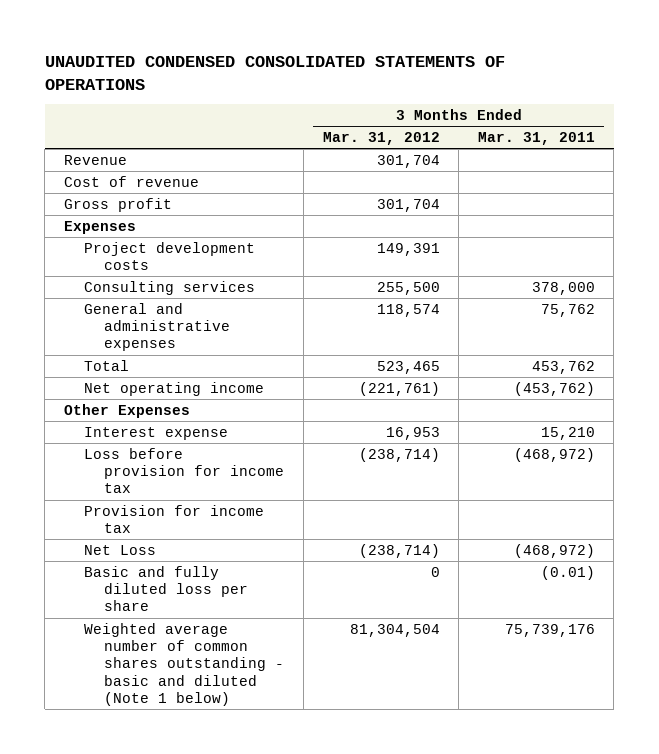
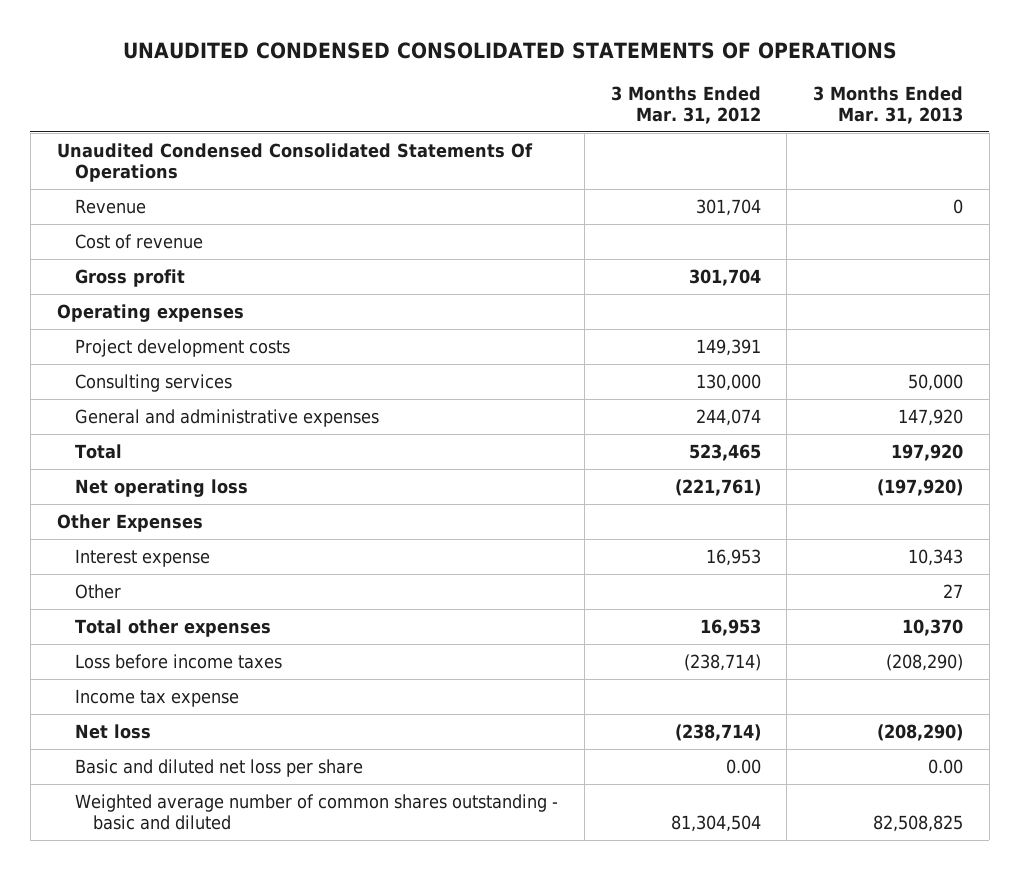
[477,132,595,146] Mar. 31, 2011 -> none
none -> [813,85,964,124] 3 Months Ended Mar. 31, 2013
none -> [56,142,533,182] Unaudited Condensed Consolidated Statements Of Operations
[63,220,136,234] Expenses -> [56,303,244,322] Operating expenses
[376,281,440,295] 255,500 -> [695,373,761,391] 130,000
[376,303,440,317] 118,574 -> [695,408,761,426] 244,074
[84,381,265,396] Net operating income -> [75,478,249,497] Net operating loss
none -> [75,583,122,599] Other
none -> [75,618,272,637] Total other expenses
[84,447,285,494] Loss before provision for income tax -> [75,653,283,669] Loss before income taxes
[84,504,265,534] Provision for income tax -> [75,688,240,707] Income tax expense
[84,544,157,555] Net Loss -> [75,723,152,739] Net loss
[84,565,249,612] Basic and fully diluted loss per share -> [75,758,364,777] Basic and diluted net loss per share
[430,566,440,577] 0 -> [725,758,761,774] 0.00
[84,622,285,707] Weighted average number of common shares outstanding - basic and diluted (Note 1 below) -> [75,793,559,830] Weighted average number of common shares outstanding - basic and diluted

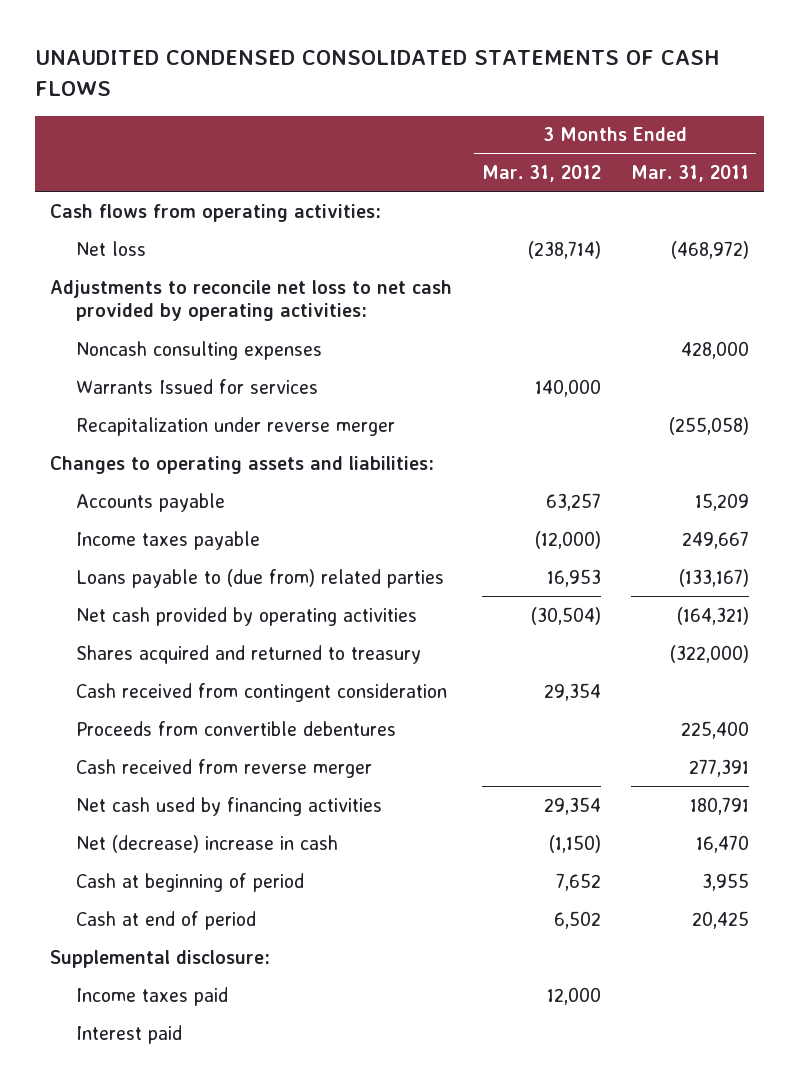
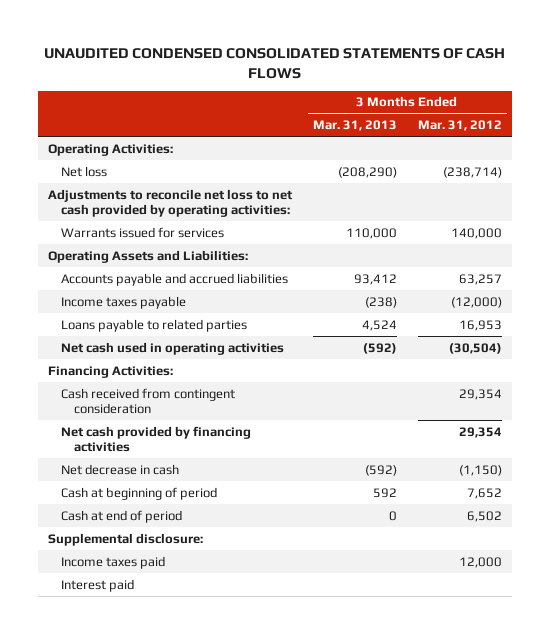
[630,165,749,183] Mar. 31, 2011 -> none
none -> [312,119,397,131] Mar. 31, 2013
[49,203,381,222] Cash flows from operating activities: -> [48,143,174,156] Operating Activities:
[75,340,322,360] Noncash consulting expenses -> none
[75,416,395,436] Recapitalization under reverse merger -> none
[75,378,318,394] Warrants Issued for services -> [61,226,225,238] Warrants issued for services
[49,455,434,474] Changes to operating assets and liabilities: -> [48,249,249,263] Operating Assets and Liabilities:
[75,492,225,512] Accounts payable -> [61,272,289,286] Accounts payable and accrued liabilities
[75,644,421,664] Shares acquired and returned to treasury -> none
[75,568,444,588] Loans payable to (due from) related parties -> [61,318,248,332] Loans payable to related parties
[75,606,417,626] Net cash provided by operating activities -> [61,341,285,355] Net cash used in operating activities
none -> [48,365,174,378] Financing Activities:
[75,720,396,736] Proceeds from convertible debentures -> none
[75,758,372,778] Cash received from reverse merger -> none
[75,796,382,816] Net cash used by financing activities -> [61,425,252,452] Net cash provided by financing activities
[75,834,338,853] Net (decrease) increase in cash -> [61,463,180,475] Net decrease in cash

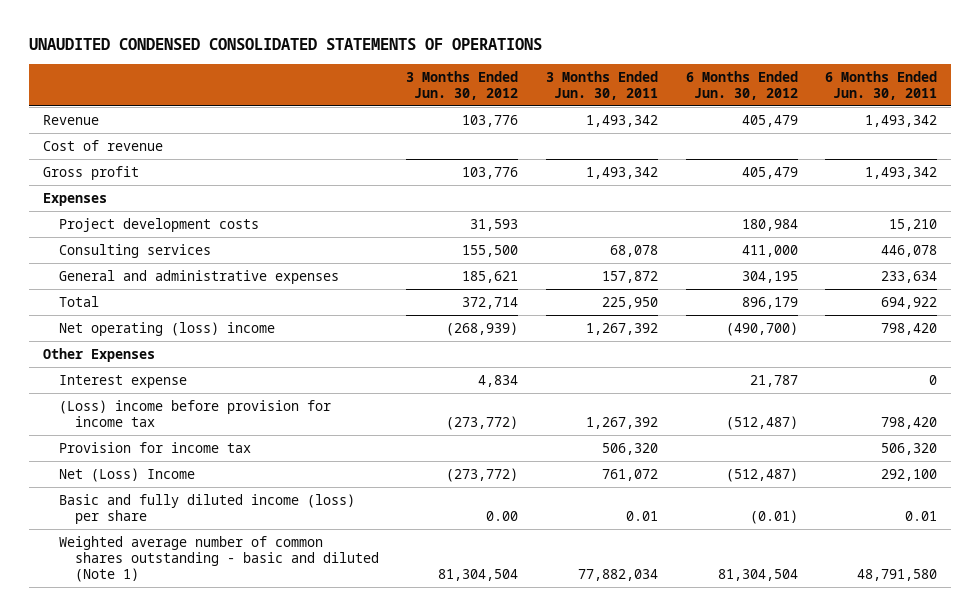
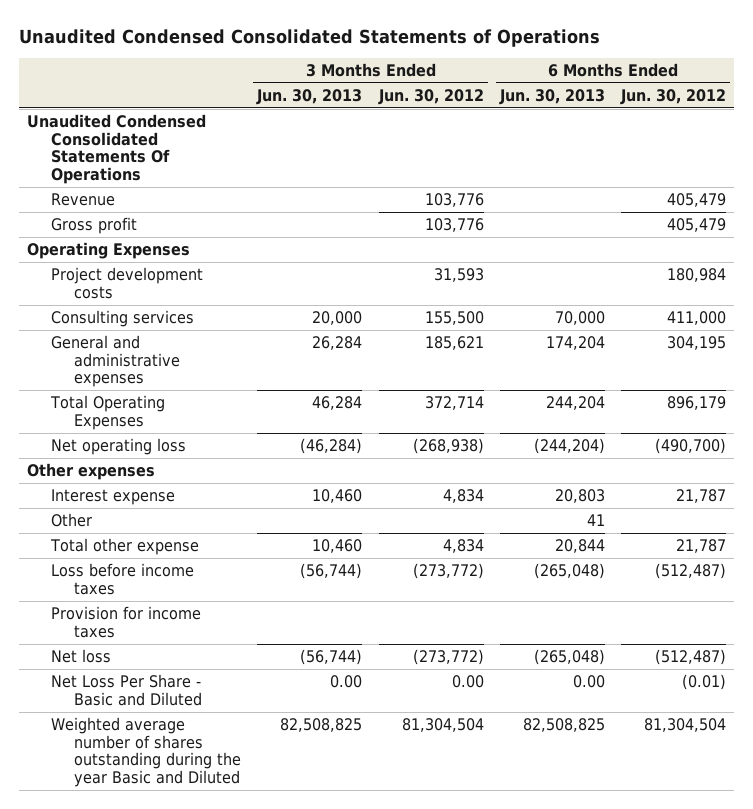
[29,38,543,51] UNAUDITED CONDENSED CONSOLIDATED STATEMENTS OF OPERATIONS -> [18,28,600,47] Unaudited Condensed Consolidated Statements of Operations
[546,70,659,100] 3 Months Ended Jun. 30, 2011 -> none
[825,70,938,100] 6 Months Ended Jun. 30, 2011 -> none
none -> [256,88,363,105] Jun. 30, 2013
none -> [498,88,605,105] Jun. 30, 2013
none -> [26,114,206,185] Unaudited Condensed Consolidated Statements Of Operations
[43,139,164,151] Cost of revenue -> none
[43,192,108,206] Expenses -> [26,242,190,260] Operating Expenses
[58,295,99,307] Total -> [49,395,165,430] Total Operating Expenses
[58,321,275,336] Net operating (loss) income -> [50,438,186,456] Net operating loss
[446,321,519,336] (268,939) -> [412,438,484,455] (268,938)
[43,347,156,362] Other Expenses -> [26,463,155,481] Other expenses
none -> [50,513,92,528] Other
none -> [49,538,199,556] Total other expense
[58,399,331,427] (Loss) income before provision for income tax -> [50,563,194,595] Loss before income taxes
[58,441,251,453] Provision for income tax -> [50,606,201,638] Provision for income taxes
[58,467,195,482] Net (Loss) Income -> [50,649,111,664] Net loss
[58,493,355,524] Basic and fully diluted income (loss) per share -> [50,674,203,706] Net Loss Per Share - Basic and Diluted
[58,535,379,582] Weighted average number of common shares outstanding - basic and diluted (Note 1) -> [50,717,242,788] Weighted average number of shares outstanding during the year Basic and Diluted

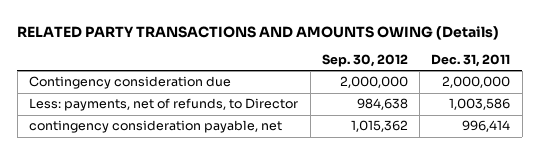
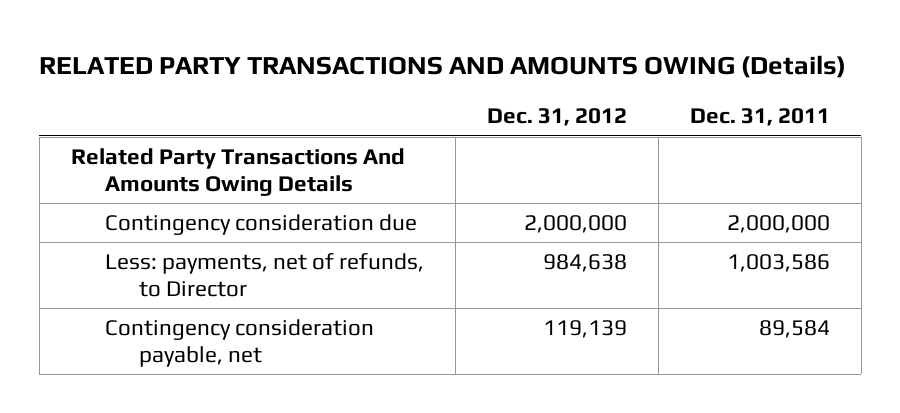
[321,54,408,68] Sep. 30, 2012 -> none
none -> [486,108,627,127] Dec. 31, 2012
none -> [70,147,405,196] Related Party Transactions And Amounts Owing Details
[29,120,283,134] contingency consideration payable, net -> [104,318,374,367] Contingency consideration payable, net
[462,120,511,133] 996,414 -> [758,319,830,338] 89,584

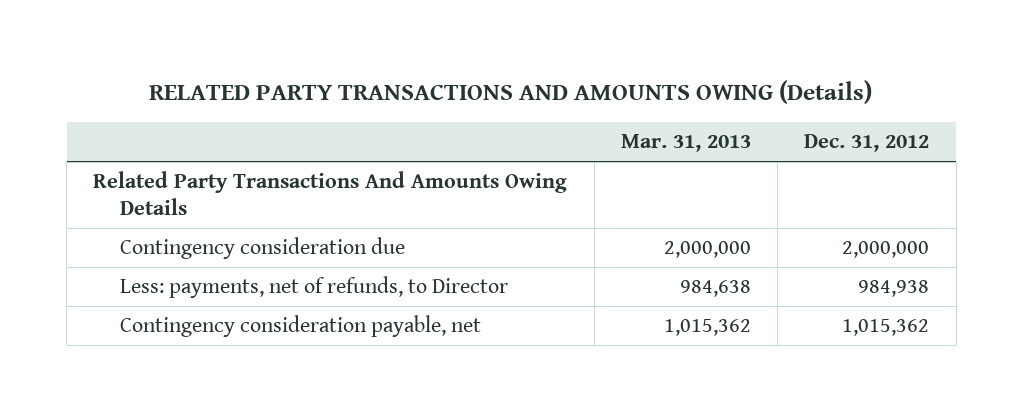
[689,108,830,127] Dec. 31, 2011 -> none
none -> [620,134,751,153] Mar. 31, 2013
[542,253,627,272] 984,638 -> [858,280,930,298] 984,938
[542,319,627,338] 119,139 -> [842,319,930,337] 1,015,362

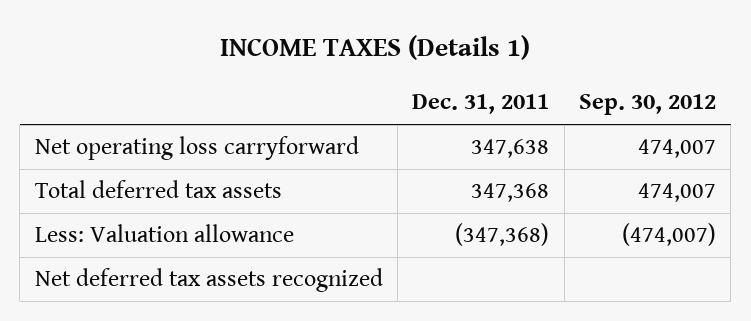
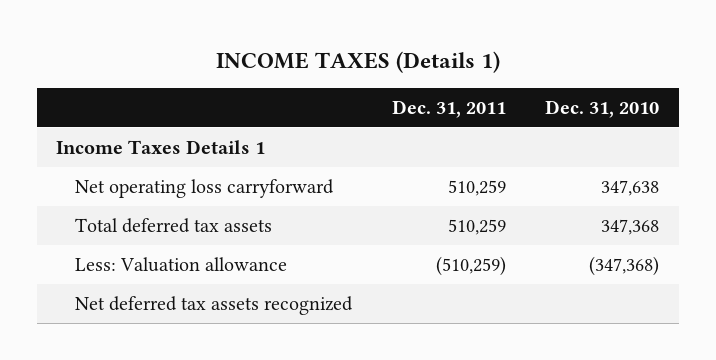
[578,94,716,116] Sep. 30, 2012 -> none
none -> [545,99,660,118] Dec. 31, 2010
none -> [56,139,266,154] Income Taxes Details 1
[471,139,550,159] 347,638 -> [447,179,506,196] 510,259
[471,183,550,203] 347,368 -> [447,218,506,235] 510,259
[455,223,550,247] (347,368) -> [435,255,506,276] (510,259)

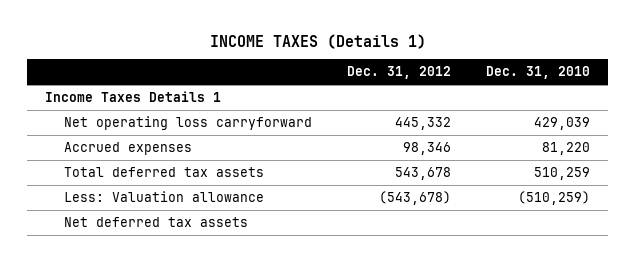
[391,99,506,118] Dec. 31, 2011 -> none
none -> [347,66,452,80] Dec. 31, 2012
[601,179,660,196] 347,638 -> [534,116,591,130] 429,039
none -> [63,141,192,155] Accrued expenses
[601,218,660,235] 347,368 -> [534,166,591,180] 510,259
[589,255,660,276] (347,368) -> [518,190,591,205] (510,259)
[75,295,354,315] Net deferred tax assets recognized -> [63,216,248,227] Net deferred tax assets

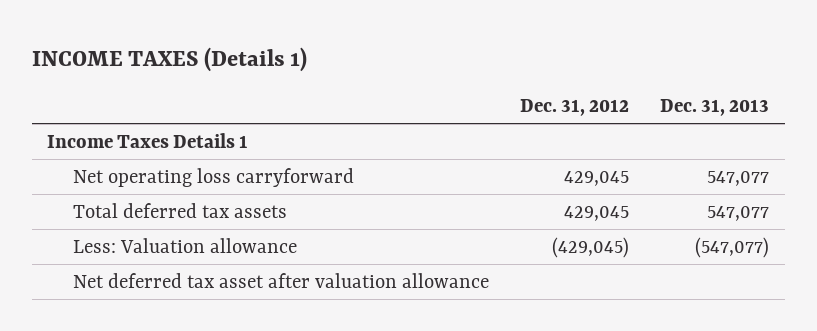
[486,66,591,80] Dec. 31, 2010 -> none
none -> [660,99,770,117] Dec. 31, 2013
[63,141,192,155] Accrued expenses -> none
[395,116,452,130] 445,332 -> [564,171,630,187] 429,045
[395,166,452,180] 543,678 -> [564,206,630,222] 429,045
[379,190,452,205] (543,678) -> [552,237,630,259] (429,045)
[63,216,248,227] Net deferred tax assets -> [73,273,490,289] Net deferred tax asset after valuation allowance

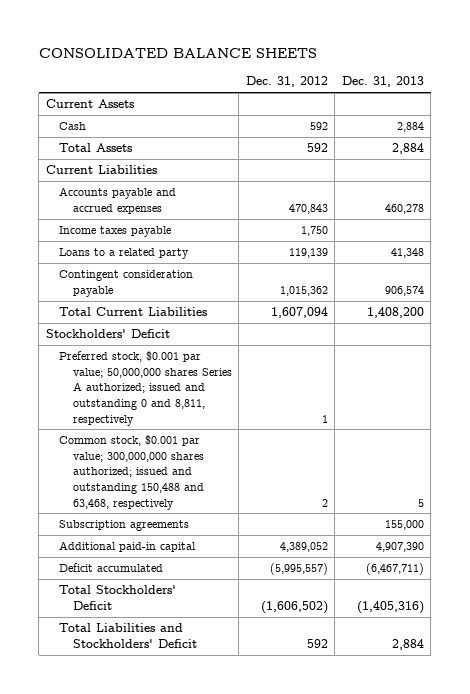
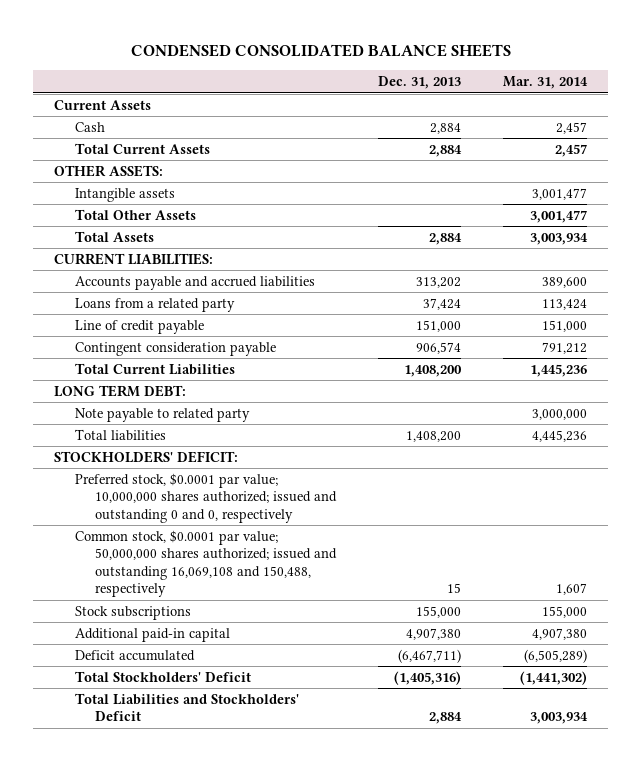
[38,47,317,58] CONSOLIDATED BALANCE SHEETS -> [130,43,511,57] CONDENSED CONSOLIDATED BALANCE SHEETS
[245,76,328,88] Dec. 31, 2012 -> none
none -> [503,76,589,90] Mar. 31, 2014
none -> [74,142,210,154] Total Current Assets
none -> [54,164,164,177] OTHER ASSETS:
none -> [74,187,175,202] Intangible assets
none -> [74,208,196,220] Total Other Assets
[59,226,172,238] Income taxes payable -> none
[45,165,157,175] Current Liabilities -> [54,252,214,265] CURRENT LIABILITIES:
[59,187,177,214] Accounts payable and accrued expenses -> [74,275,315,290] Accounts payable and accrued liabilities
[384,203,424,214] 460,278 -> [416,276,462,288] 313,202
[59,248,190,260] Loans to a related party -> [74,297,235,312] Loans from a related party
[390,248,424,259] 41,348 -> [423,297,462,310] 37,424
none -> [74,319,204,334] Line of credit payable
none -> [54,384,187,397] LONG TERM DEBT:
none -> [74,407,250,422] Note payable to related party
none -> [74,428,166,441] Total liabilities
[45,329,170,339] Stockholders' Deficit -> [54,450,239,463] STOCKHOLDERS' DEFICIT:
[59,351,232,426] Preferred stock, $0.001 par value; 50,000,000 shares Series A authorized; issued and outstanding 0 and 8,811, respectively -> [74,472,337,523] Preferred stock, $0.0001 par value; 10,000,000 shares authorized; issued and outstanding 0 and 0, respectively
[59,435,204,510] Common stock, $0.001 par value; 300,000,000 shares authorized; issued and outstanding 150,488 and 63,468, respectively -> [74,529,337,598] Common stock, $0.0001 par value; 50,000,000 shares authorized; issued and outstanding 16,069,108 and 150,488, respectively
[417,498,424,507] 5 -> [447,583,462,594] 15
[59,520,190,532] Subscription agreements -> [74,605,191,620] Stock subscriptions
[375,542,424,553] 4,907,390 -> [406,627,462,640] 4,907,380

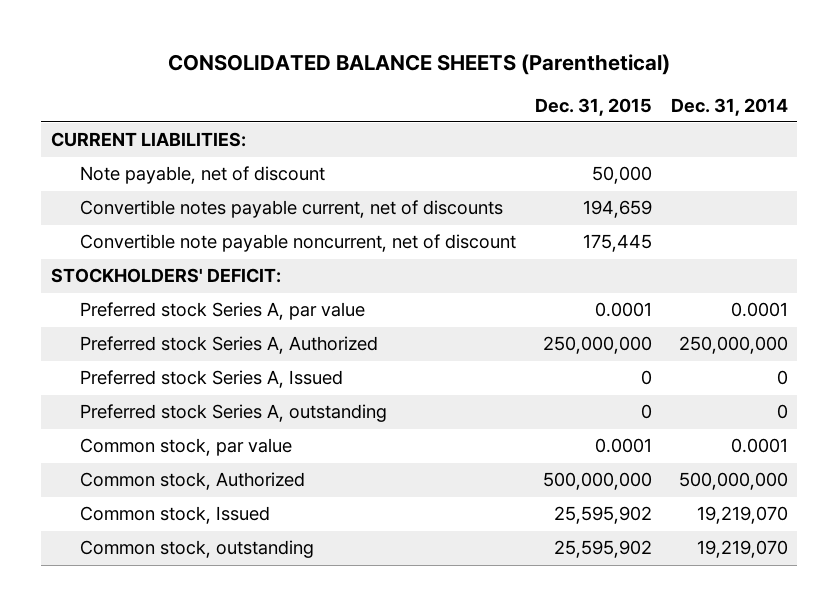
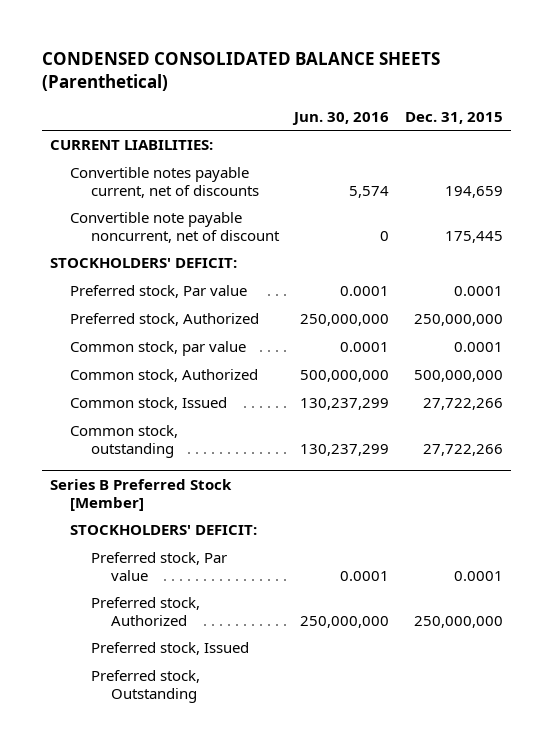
[168,53,671,75] CONSOLIDATED BALANCE SHEETS (Parenthetical) -> [42,52,441,92] CONDENSED CONSOLIDATED BALANCE SHEETS (Parenthetical)
[670,97,788,116] Dec. 31, 2014 -> none
none -> [292,111,390,125] Jun. 30, 2016
[79,166,325,185] Note payable, net of discount -> none
[79,370,343,389] Preferred stock Series A, Issued -> none
[79,404,387,423] Preferred stock Series A, outstanding -> none
[79,302,365,321] Preferred stock Series A, par value -> [70,285,248,299] Preferred stock, Par value
[79,336,378,355] Preferred stock Series A, Authorized -> [70,313,260,327] Preferred stock, Authorized
[553,506,652,525] 25,595,902 -> [423,398,504,411] 27,722,266
[553,540,652,559] 25,595,902 -> [423,443,504,456] 27,722,266
none -> [50,478,233,511] Series B Preferred Stock [Member]
none -> [70,525,258,536] STOCKHOLDERS' DEFICIT:
none -> [90,552,227,581] Preferred stock, Par value
none -> [90,597,200,626] Preferred stock, Authorized
none -> [90,642,249,656] Preferred stock, Issued
none -> [90,670,200,703] Preferred stock, Outstanding

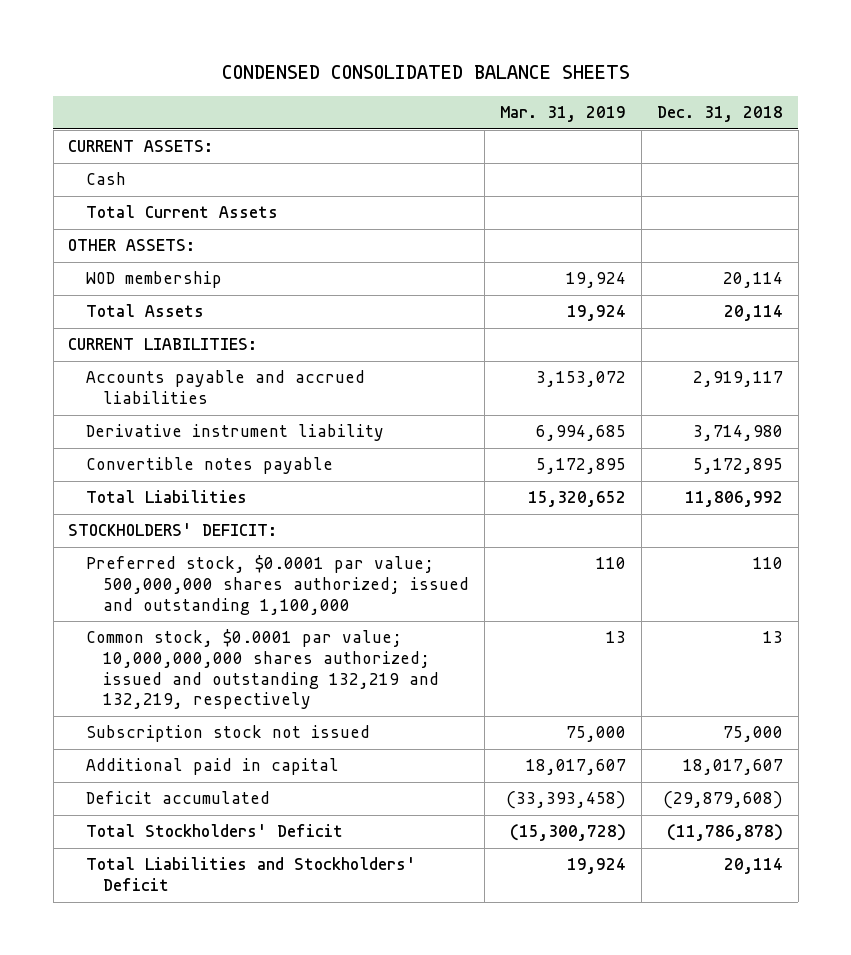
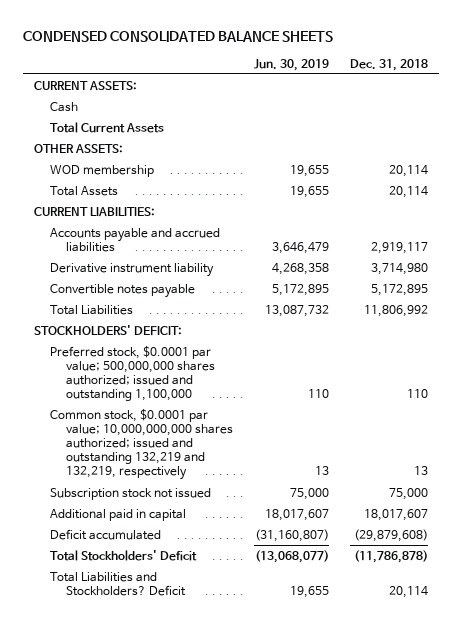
[500,106,627,123] Mar. 31, 2019 -> none
none -> [254,58,330,71] Jun. 30, 2019
[85,857,416,891] Total Liabilities and Stockholders' Deficit -> [50,571,187,596] Total Liabilities and Stockholders? Deficit

